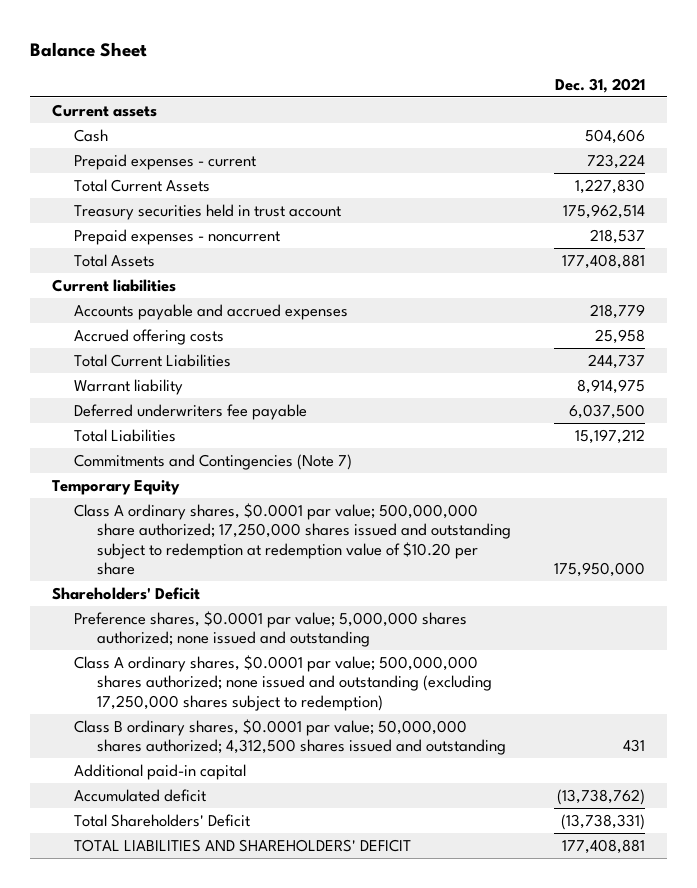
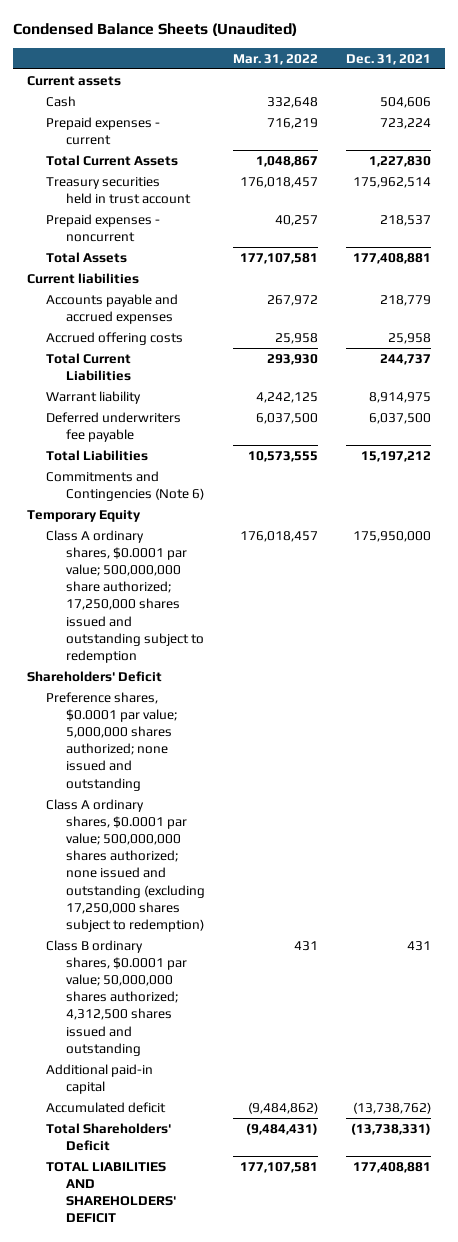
[29,41,147,57] Balance Sheet -> [12,22,297,36] Condensed Balance Sheets (Unaudited)
none -> [232,53,318,65] Mar. 31, 2022
[74,453,353,470] Commitments and Contingencies (Note 7) -> [46,471,204,502] Commitments and Contingencies (Note 6)
[74,502,511,576] Class A ordinary shares, $0.0001 par value; 500,000,000 share authorized; 17,250,000 shares issued and outstanding subject to redemption at redemption value of $10.20 per share -> [46,530,204,663] Class A ordinary shares, $0.0001 par value; 500,000,000 share authorized; 17,250,000 shares issued and outstanding subject to redemption

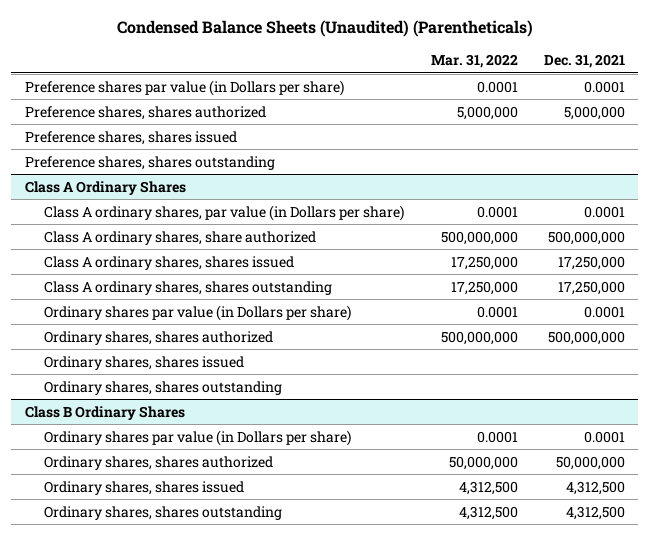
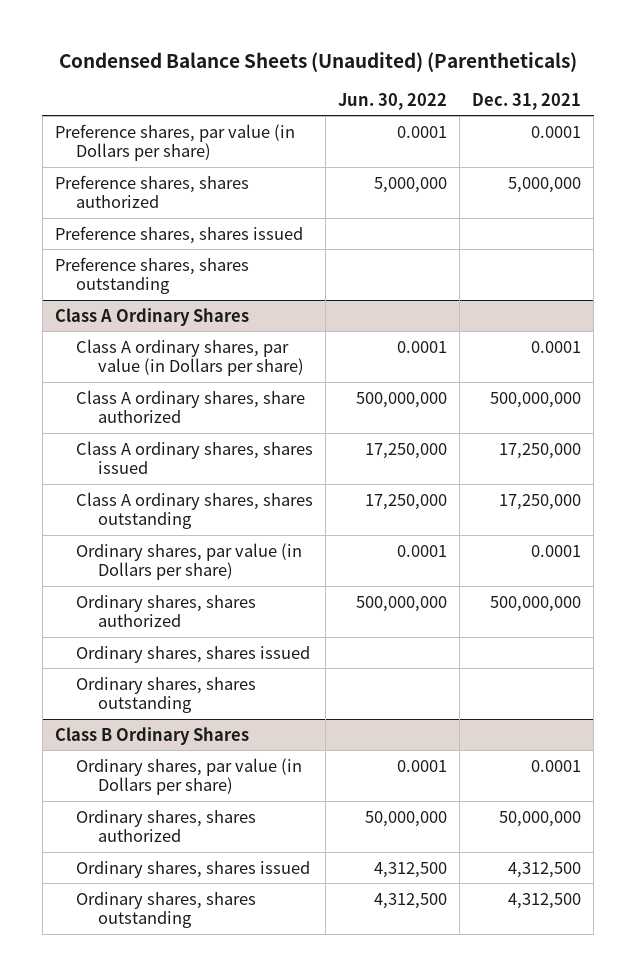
[430,53,518,68] Mar. 31, 2022 -> none
none -> [338,92,448,110] Jun. 30, 2022
[24,79,344,96] Preference shares par value (in Dollars per share) -> [54,123,295,162] Preference shares, par value (in Dollars per share)
[44,304,352,321] Ordinary shares par value (in Dollars per share) -> [76,542,303,581] Ordinary shares, par value (in Dollars per share)
[44,429,352,446] Ordinary shares par value (in Dollars per share) -> [76,757,303,796] Ordinary shares, par value (in Dollars per share)

